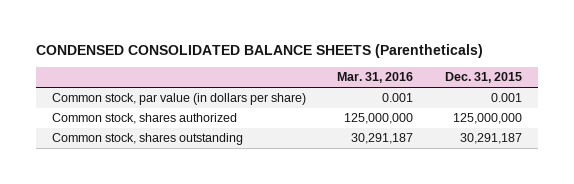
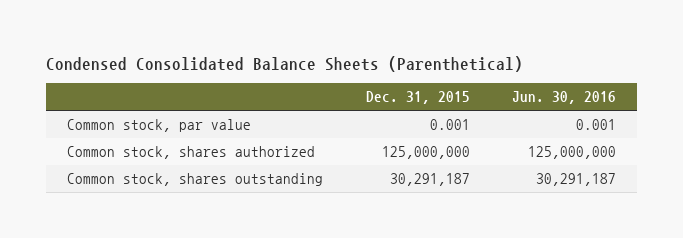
[35,43,483,58] CONDENSED CONSOLIDATED BALANCE SHEETS (Parentheticals) -> [46,55,524,72] Condensed Consolidated Balance Sheets (Parenthetical)
[337,72,414,84] Mar. 31, 2016 -> none
none -> [511,91,616,105] Jun. 30, 2016
[51,93,306,106] Common stock, par value (in dollars per share) -> [67,119,252,133] Common stock, par value

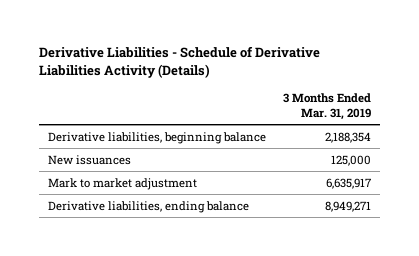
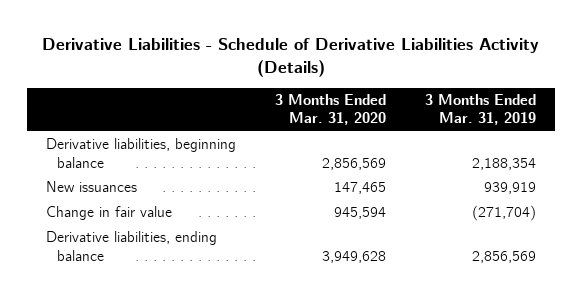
none -> [275,94,387,126] 3 Months Ended Mar. 31, 2020
[48,177,198,190] Mark to market adjustment -> none
[331,154,372,166] 125,000 -> [483,182,536,195] 939,919
none -> [46,206,173,221] Change in fair value
[325,200,372,212] 8,949,271 -> [471,250,536,263] 2,856,569

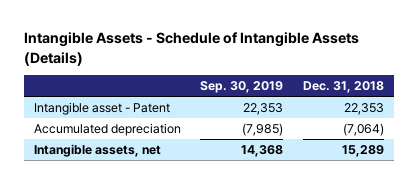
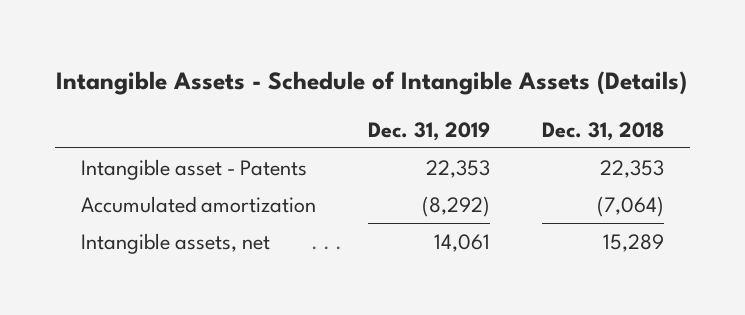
[200,80,284,93] Sep. 30, 2019 -> none
none -> [367,121,490,141] Dec. 31, 2019
[33,101,170,115] Intangible asset - Patent -> [81,158,308,180] Intangible asset - Patents
[33,122,181,136] Accumulated depreciation -> [81,195,317,213] Accumulated amortization

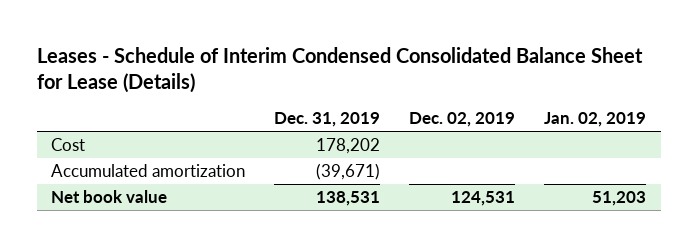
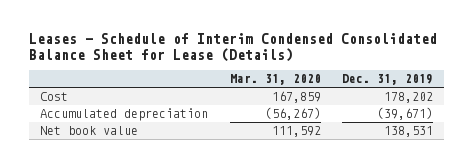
[409,112,516,128] Dec. 02, 2019 -> none
[544,112,647,128] Jan. 02, 2019 -> none
none -> [229,74,321,86] Mar. 31, 2020
[51,163,246,177] Accumulated amortization -> [39,108,208,122] Accumulated depreciation

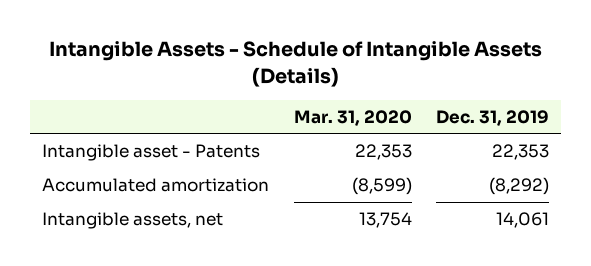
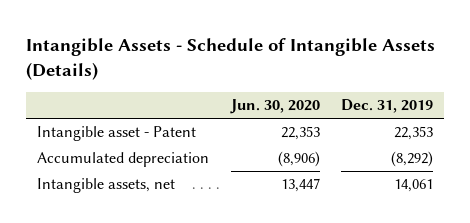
[293,109,412,126] Mar. 31, 2020 -> none
none -> [229,98,320,114] Jun. 30, 2020
[42,144,261,162] Intangible asset - Patents -> [36,126,196,142] Intangible asset - Patent
[42,178,270,193] Accumulated amortization -> [36,152,209,168] Accumulated depreciation

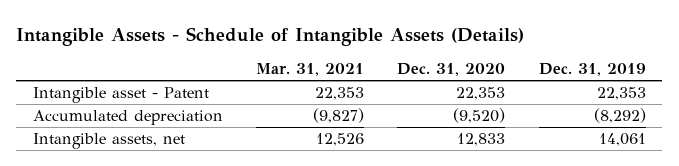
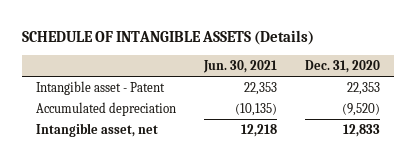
[16,27,525,47] Intangible Assets - Schedule of Intangible Assets (Details) -> [21,29,314,45] SCHEDULE OF INTANGIBLE ASSETS (Details)
[256,63,365,77] Mar. 31, 2021 -> none
[538,63,646,77] Dec. 31, 2019 -> none
none -> [202,60,277,74] Jun. 30, 2021
[32,133,185,150] Intangible assets, net -> [35,123,158,138] Intangible asset, net

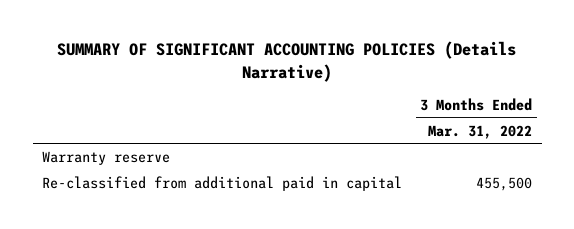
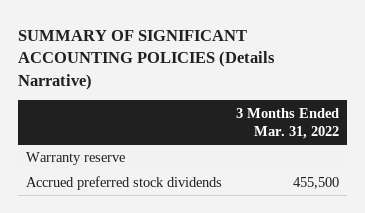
[41,175,402,191] Re-classified from additional paid in capital -> [25,176,222,191] Accrued preferred stock dividends

